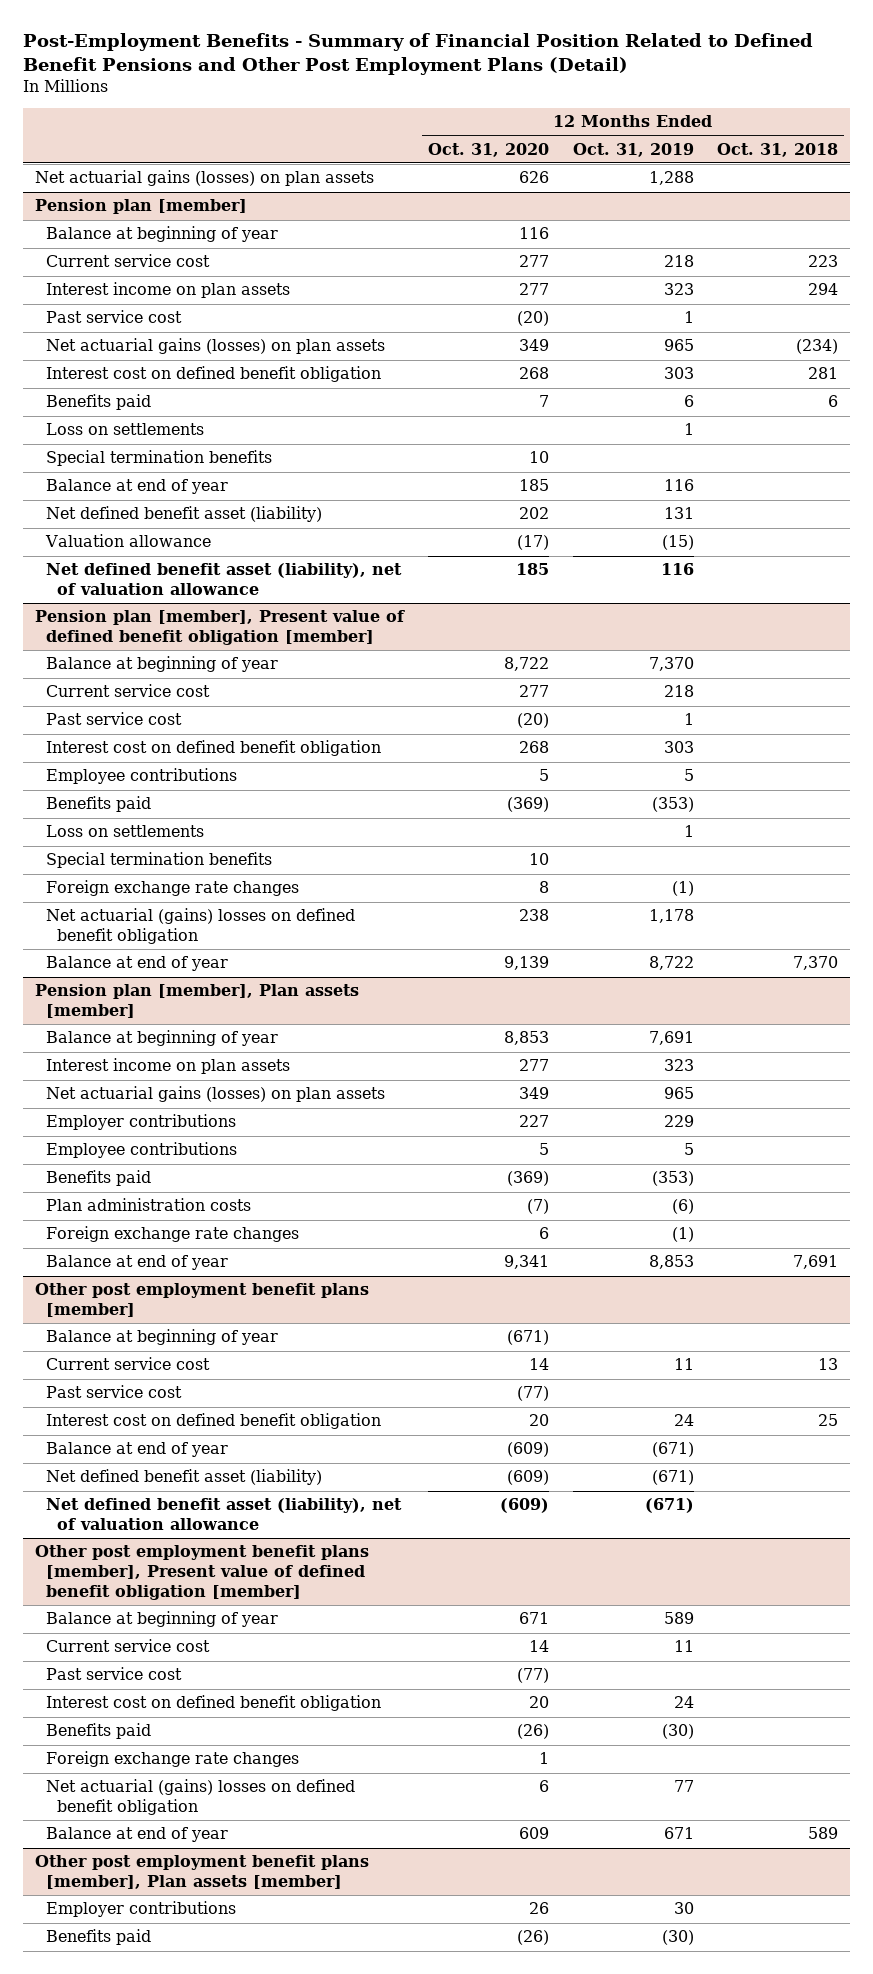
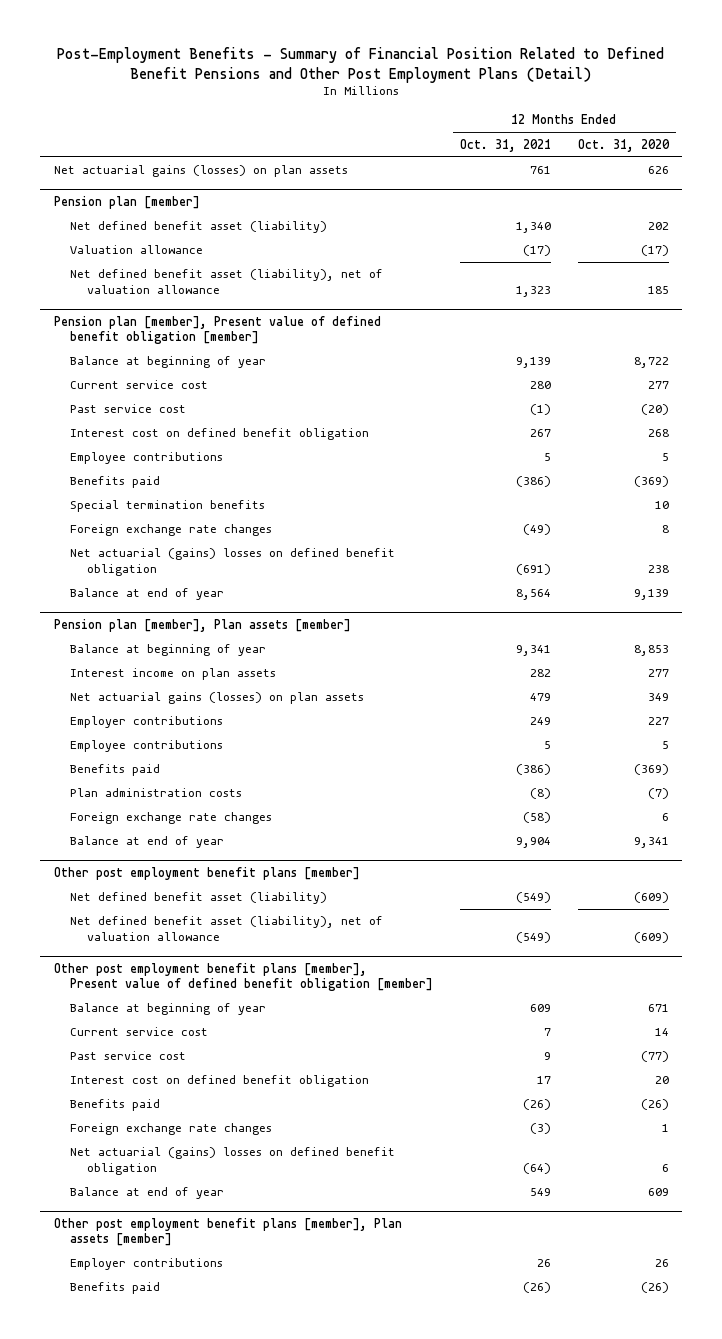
[572,142,694,157] Oct. 31, 2019 -> none
[717,142,839,157] Oct. 31, 2018 -> none
none -> [460,138,552,152] Oct. 31, 2021
[46,226,279,243] Balance at beginning of year -> none
[46,254,211,268] Current service cost -> none
[46,282,291,299] Interest income on plan assets -> none
[46,310,183,324] Past service cost -> none
[46,338,386,355] Net actuarial gains (losses) on plan assets -> none
[46,366,382,383] Interest cost on defined benefit obligation -> none
[46,394,152,411] Benefits paid -> none
[46,423,205,436] Loss on settlements -> none
[46,450,273,467] Special termination benefits -> none
[46,479,229,495] Balance at end of year -> none
[46,825,205,838] Loss on settlements -> none
[46,1329,279,1346] Balance at beginning of year -> none
[46,1357,211,1371] Current service cost -> none
[46,1385,183,1399] Past service cost -> none
[46,1413,382,1430] Interest cost on defined benefit obligation -> none
[46,1442,229,1458] Balance at end of year -> none

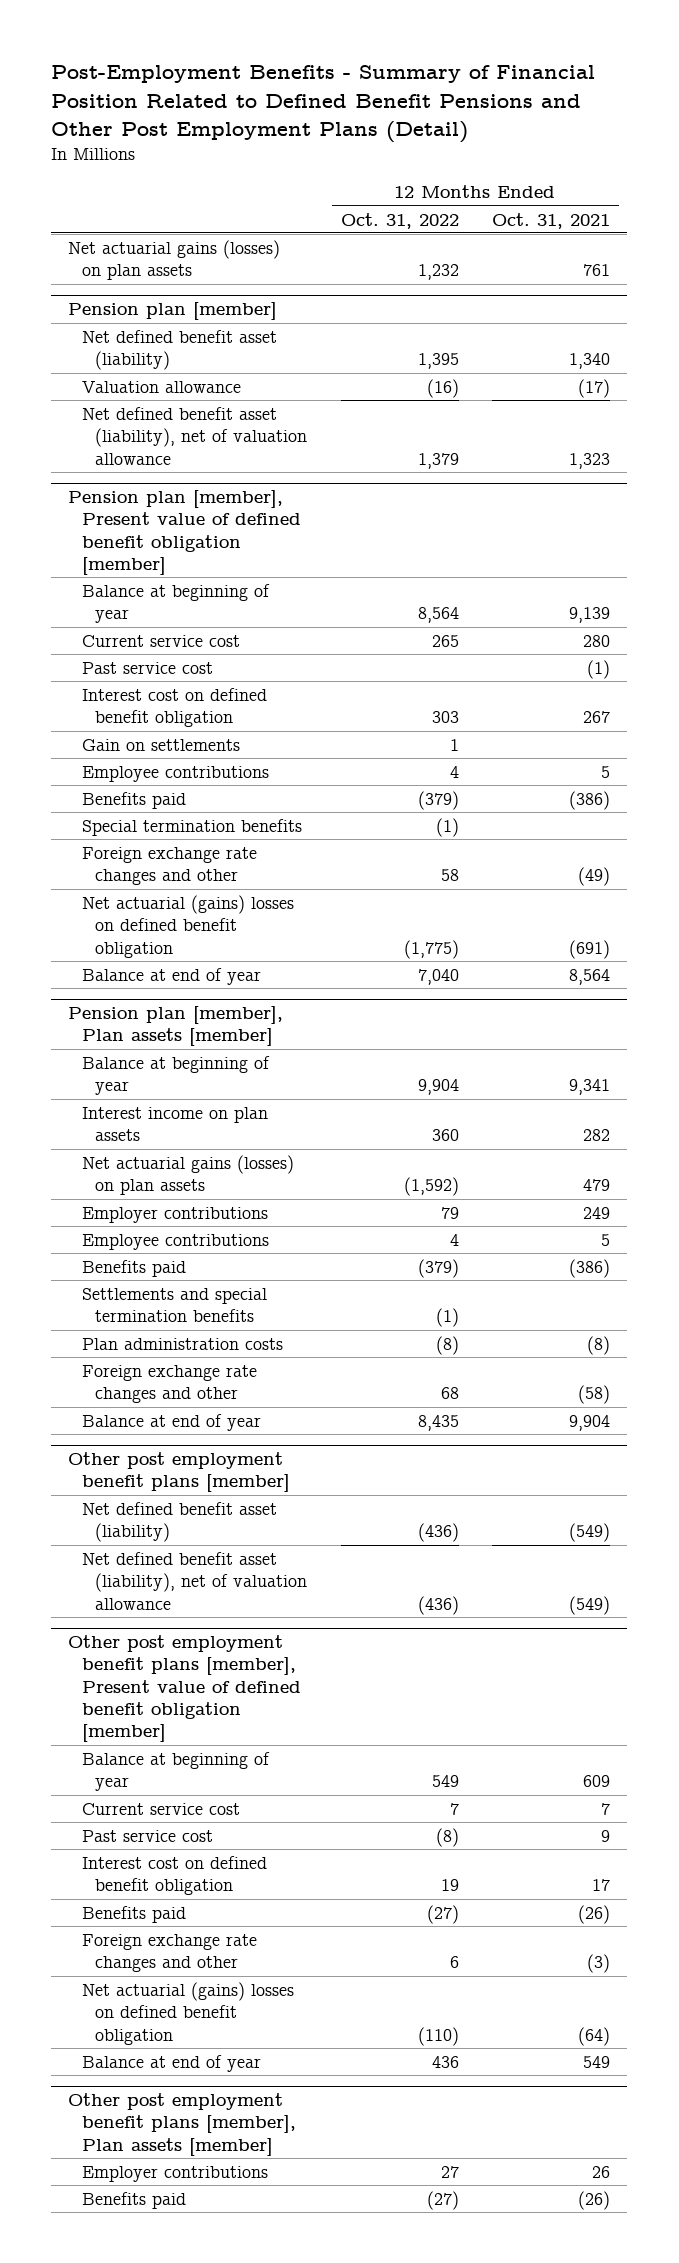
[577,138,670,152] Oct. 31, 2020 -> none
none -> [340,212,459,229] Oct. 31, 2022
none -> [81,738,240,751] Gain on settlements
[70,524,273,537] Foreign exchange rate changes -> [81,846,257,886] Foreign exchange rate changes and other
none -> [81,1287,267,1323] Settlements and special termination benefits
[70,812,273,825] Foreign exchange rate changes -> [81,1364,257,1404] Foreign exchange rate changes and other
[70,1123,273,1136] Foreign exchange rate changes -> [81,1933,257,1973] Foreign exchange rate changes and other

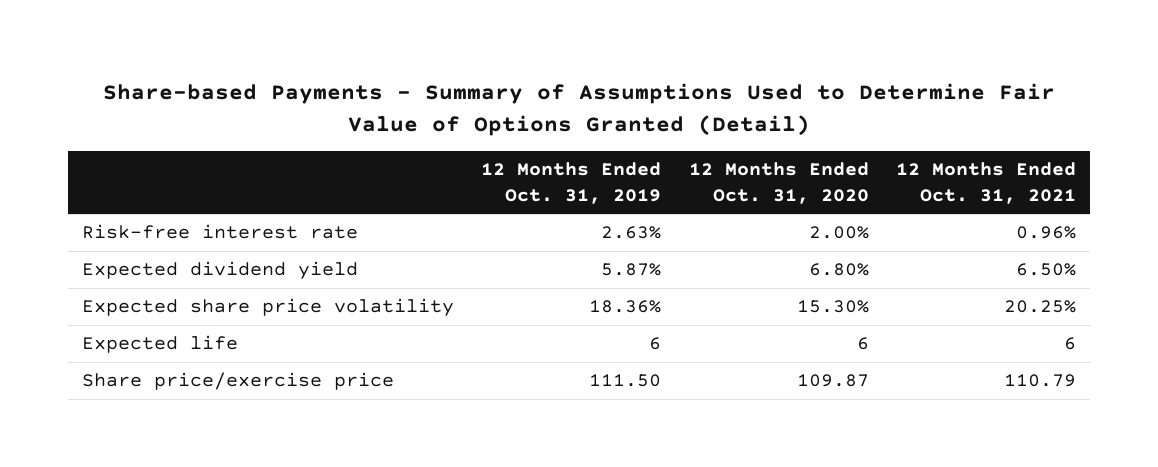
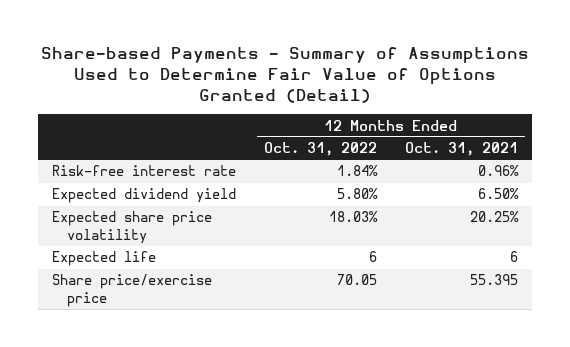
[481,162,662,204] 12 Months Ended Oct. 31, 2019 -> none
[688,162,869,204] 12 Months Ended Oct. 31, 2020 -> none
none -> [263,142,377,157] Oct. 31, 2022
[1004,374,1077,388] 110.79 -> [470,274,519,286] 55.395

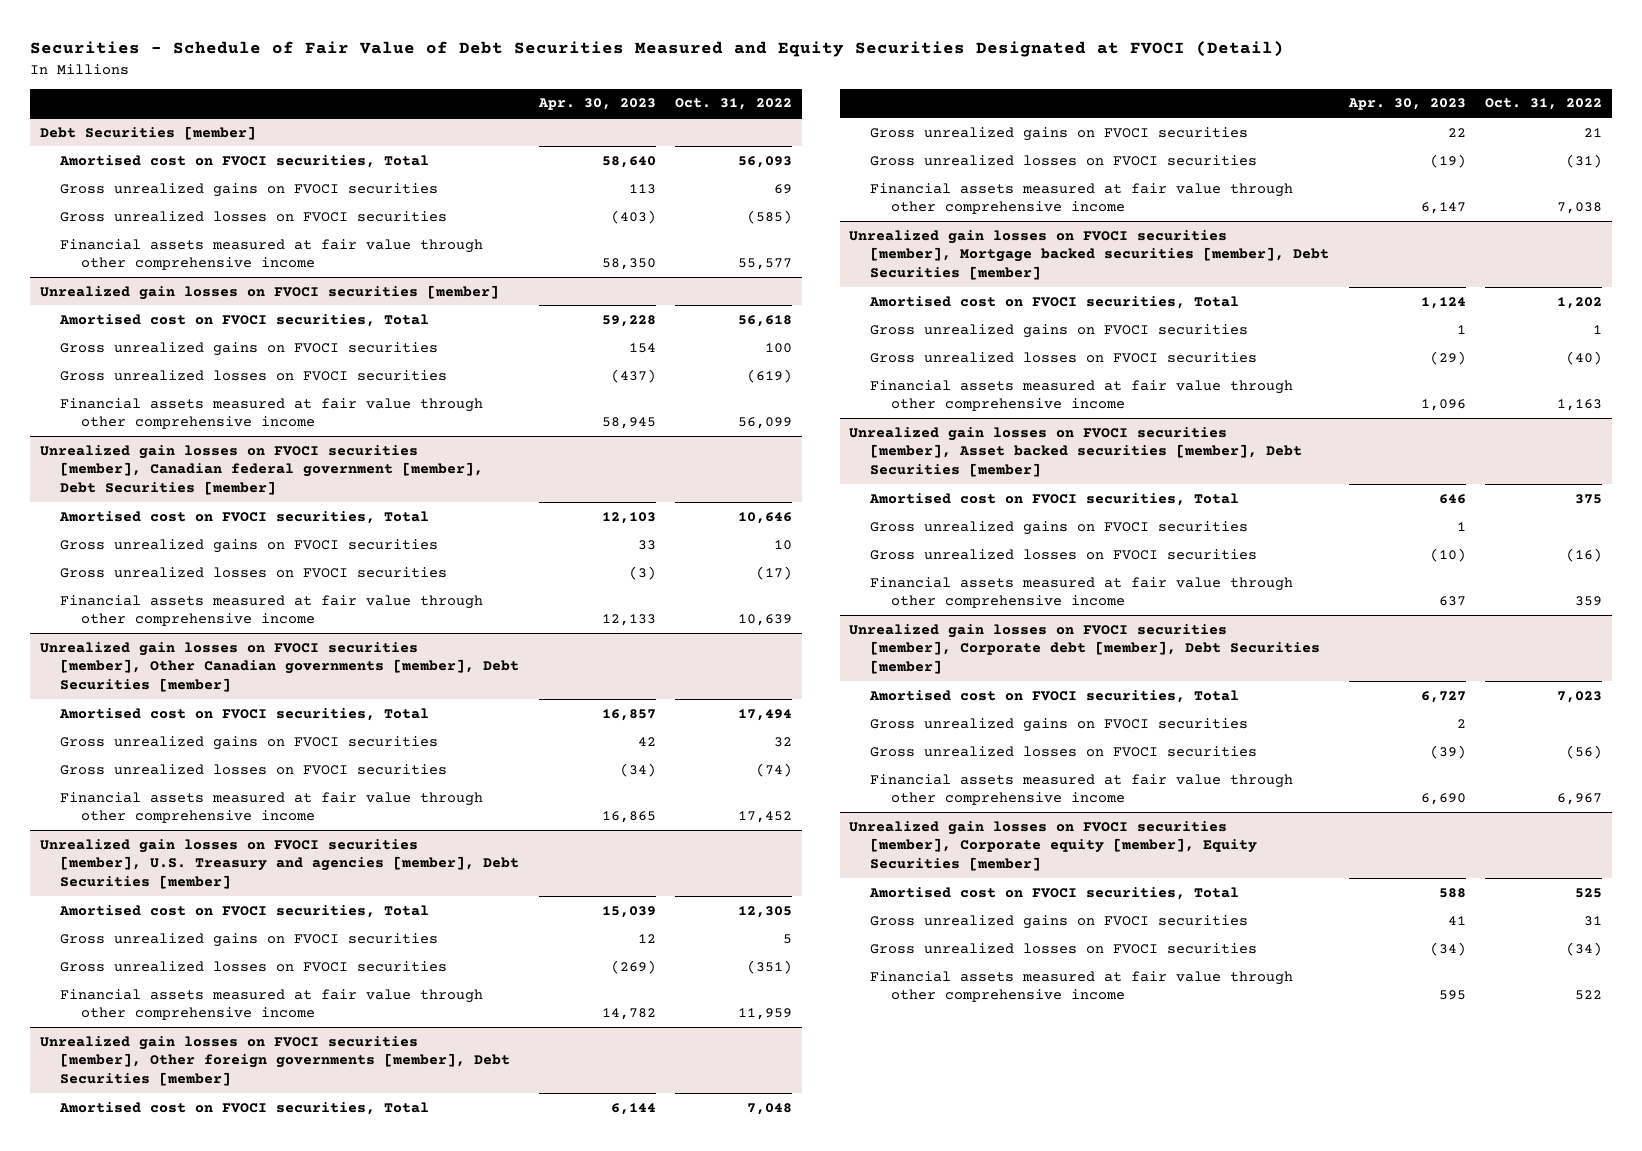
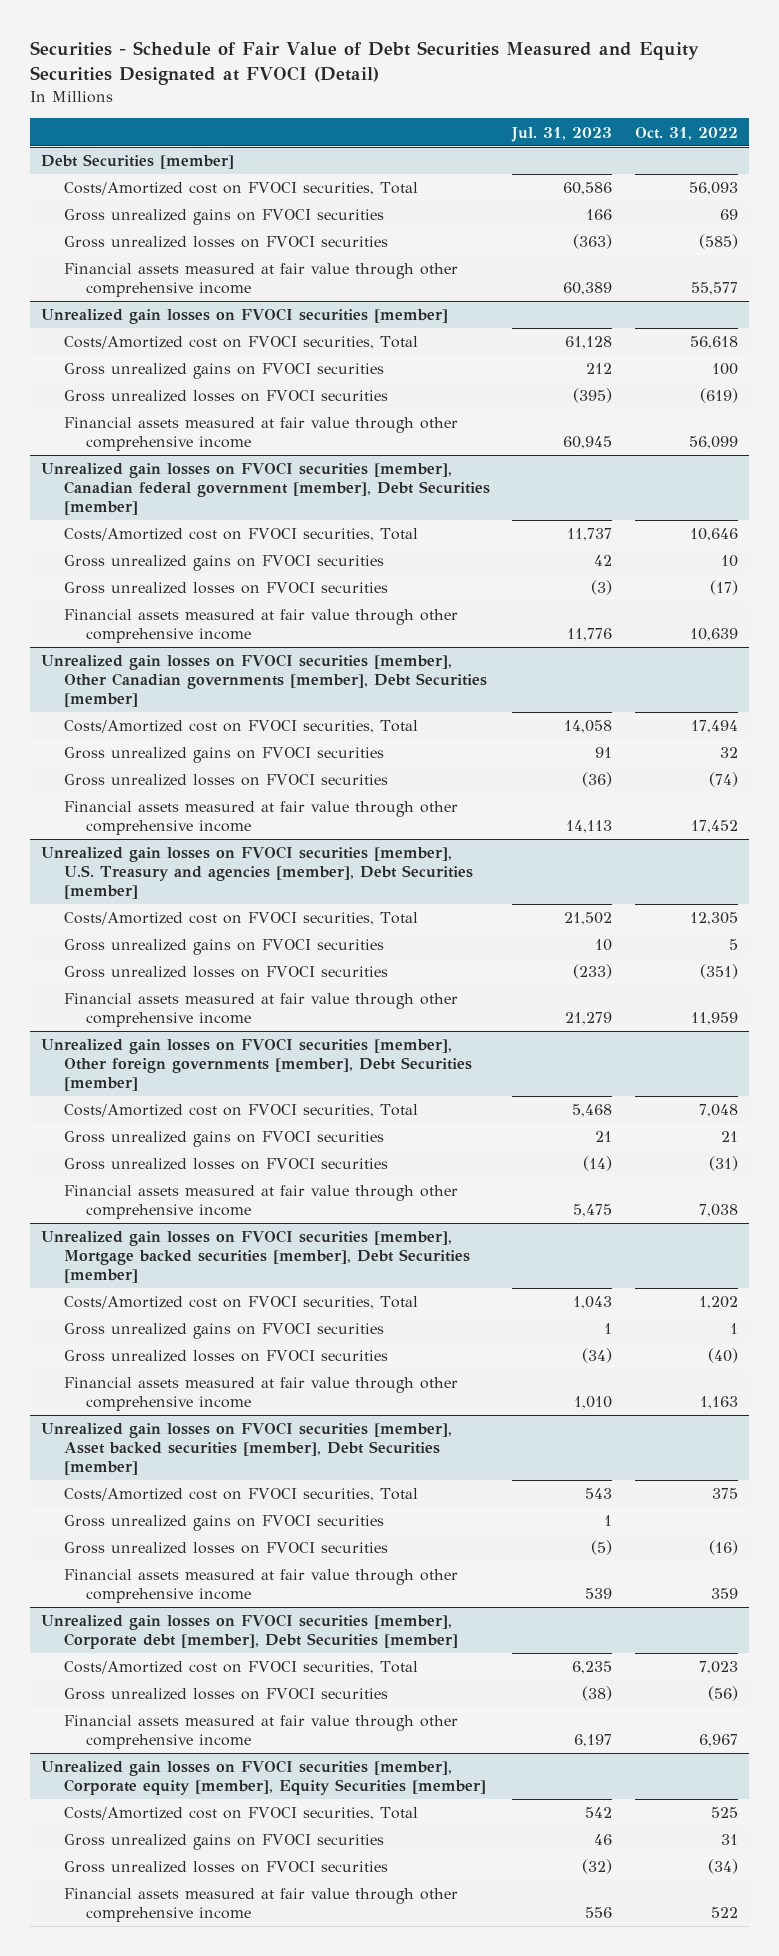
[537,98,656,111] Apr. 30, 2023 -> none
none -> [511,126,613,142] Jul. 31, 2023
[59,154,430,168] Amortised cost on FVOCI securities, Total -> [63,182,418,196] Costs/Amortized cost on FVOCI securities, Total
[59,313,430,327] Amortised cost on FVOCI securities, Total -> [63,336,418,350] Costs/Amortized cost on FVOCI securities, Total
[59,510,430,524] Amortised cost on FVOCI securities, Total -> [63,528,418,542] Costs/Amortized cost on FVOCI securities, Total
[59,707,430,721] Amortised cost on FVOCI securities, Total -> [63,720,418,734] Costs/Amortized cost on FVOCI securities, Total
[59,904,430,918] Amortised cost on FVOCI securities, Total -> [63,912,418,926] Costs/Amortized cost on FVOCI securities, Total
[59,1101,430,1115] Amortised cost on FVOCI securities, Total -> [63,1104,418,1118] Costs/Amortized cost on FVOCI securities, Total
[868,295,1239,309] Amortised cost on FVOCI securities, Total -> [63,1296,418,1310] Costs/Amortized cost on FVOCI securities, Total
[868,492,1239,506] Amortised cost on FVOCI securities, Total -> [63,1488,418,1502] Costs/Amortized cost on FVOCI securities, Total
[869,717,1248,732] Gross unrealized gains on FVOCI securities -> none
[868,689,1239,703] Amortised cost on FVOCI securities, Total -> [63,1661,418,1675] Costs/Amortized cost on FVOCI securities, Total
[868,886,1239,900] Amortised cost on FVOCI securities, Total -> [63,1807,418,1821] Costs/Amortized cost on FVOCI securities, Total

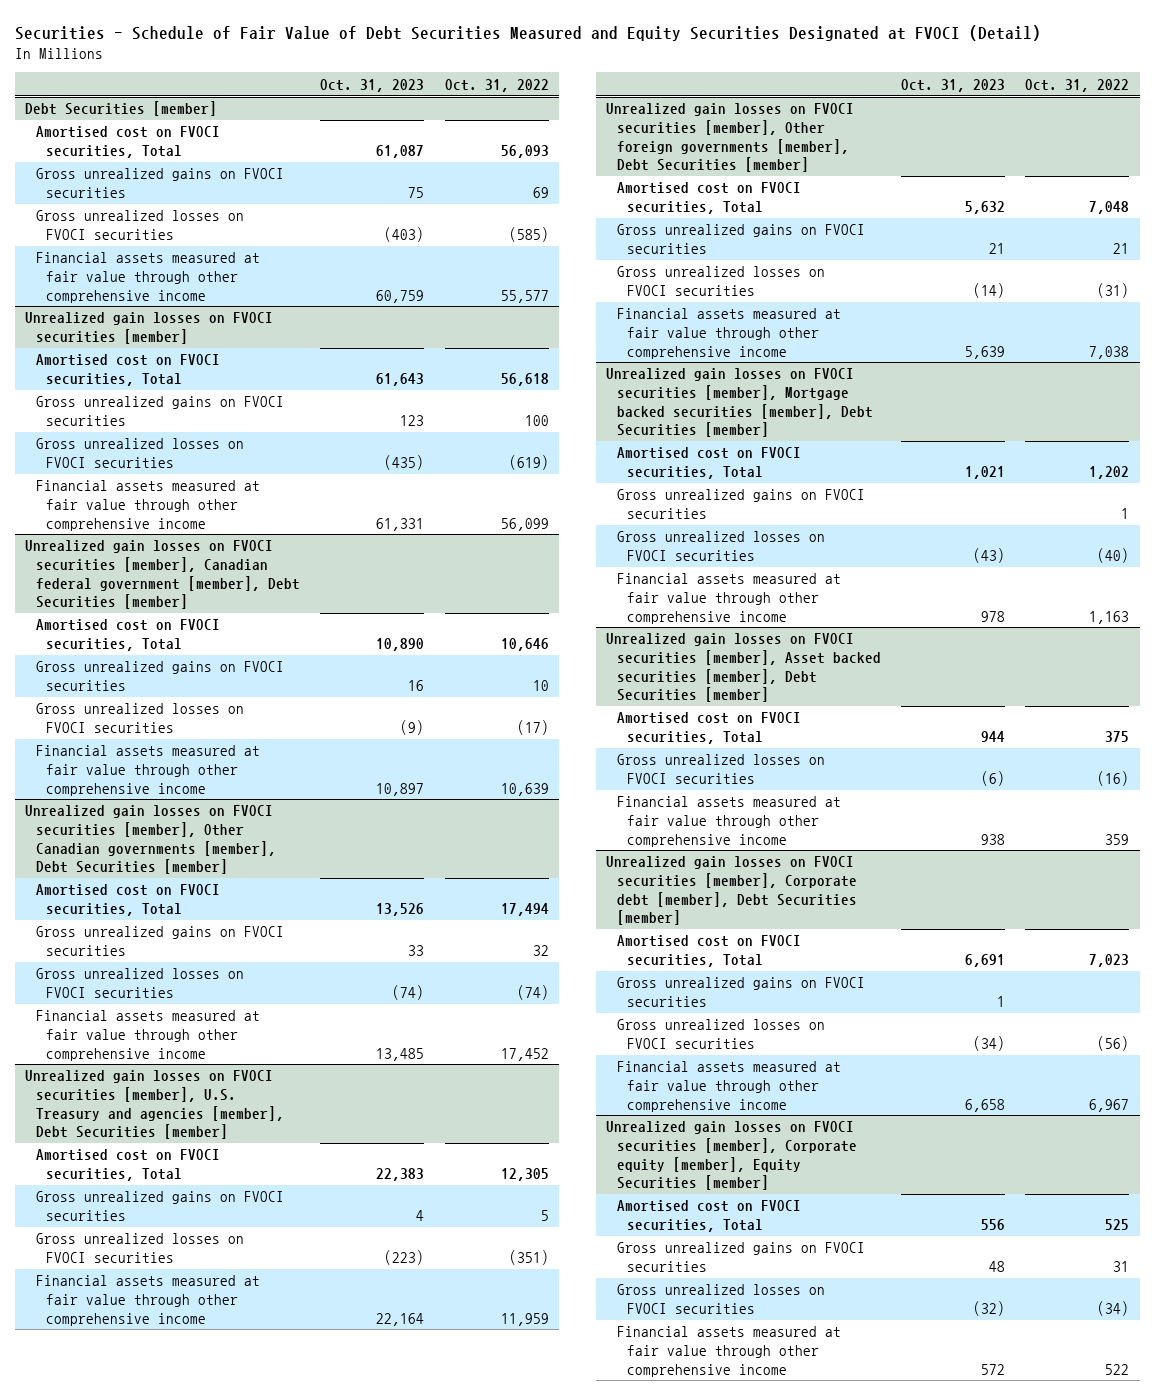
[511,126,613,142] Jul. 31, 2023 -> none
none -> [320,78,425,92] Oct. 31, 2023
[63,182,418,196] Costs/Amortized cost on FVOCI securities, Total -> [35,126,220,158] Amortised cost on FVOCI securities, Total
[63,336,418,350] Costs/Amortized cost on FVOCI securities, Total -> [35,354,220,386] Amortised cost on FVOCI securities, Total
[63,528,418,542] Costs/Amortized cost on FVOCI securities, Total -> [35,619,220,651] Amortised cost on FVOCI securities, Total
[63,720,418,734] Costs/Amortized cost on FVOCI securities, Total -> [35,884,220,916] Amortised cost on FVOCI securities, Total
[63,912,418,926] Costs/Amortized cost on FVOCI securities, Total -> [35,1149,220,1181] Amortised cost on FVOCI securities, Total
[63,1104,418,1118] Costs/Amortized cost on FVOCI securities, Total -> [616,182,801,214] Amortised cost on FVOCI securities, Total
[63,1296,418,1310] Costs/Amortized cost on FVOCI securities, Total -> [616,447,801,479] Amortised cost on FVOCI securities, Total
[63,1515,384,1532] Gross unrealized gains on FVOCI securities -> none
[63,1488,418,1502] Costs/Amortized cost on FVOCI securities, Total -> [616,712,801,744] Amortised cost on FVOCI securities, Total
[63,1661,418,1675] Costs/Amortized cost on FVOCI securities, Total -> [616,935,801,967] Amortised cost on FVOCI securities, Total
none -> [616,977,865,1007] Gross unrealized gains on FVOCI securities
[63,1807,418,1821] Costs/Amortized cost on FVOCI securities, Total -> [616,1200,801,1232] Amortised cost on FVOCI securities, Total

